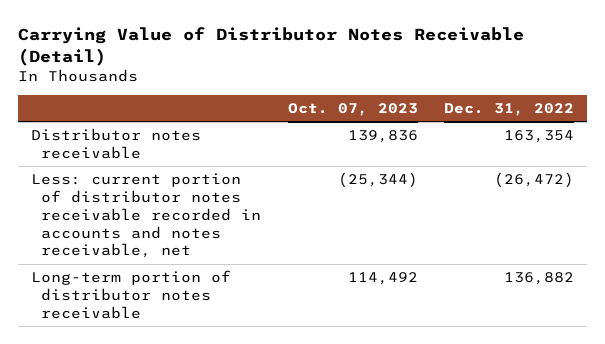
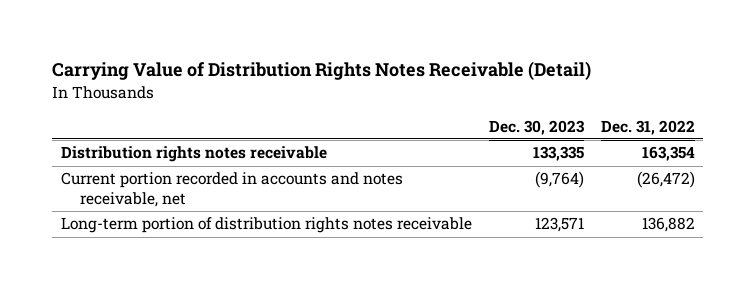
[18,27,525,66] Carrying Value of Distributor Notes Receivable (Detail) -> [52,61,592,81] Carrying Value of Distribution Rights Notes Receivable (Detail)
[287,102,418,116] Oct. 07, 2023 -> none
none -> [488,119,585,135] Dec. 30, 2023
[31,128,202,159] Distributor notes receivable -> [60,146,327,163] Distribution rights notes receivable
[31,173,262,259] Less: current portion of distributor notes receivable recorded in accounts and notes receivable, net -> [60,172,403,207] Current portion recorded in accounts and notes receivable, net
[31,270,232,319] Long-term portion of distributor notes receivable -> [60,217,472,234] Long-term portion of distribution rights notes receivable

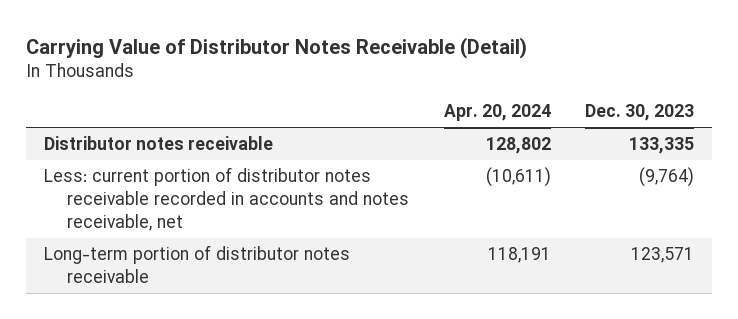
[52,61,592,81] Carrying Value of Distribution Rights Notes Receivable (Detail) -> [26,36,528,59] Carrying Value of Distributor Notes Receivable (Detail)
[600,119,695,135] Dec. 31, 2022 -> none
none -> [443,104,551,122] Apr. 20, 2024
[60,146,327,163] Distribution rights notes receivable -> [43,136,273,151] Distributor notes receivable
[60,172,403,207] Current portion recorded in accounts and notes receivable, net -> [43,167,409,231] Less: current portion of distributor notes receivable recorded in accounts and notes receivable, net
[60,217,472,234] Long-term portion of distribution rights notes receivable -> [43,245,350,284] Long-term portion of distributor notes receivable

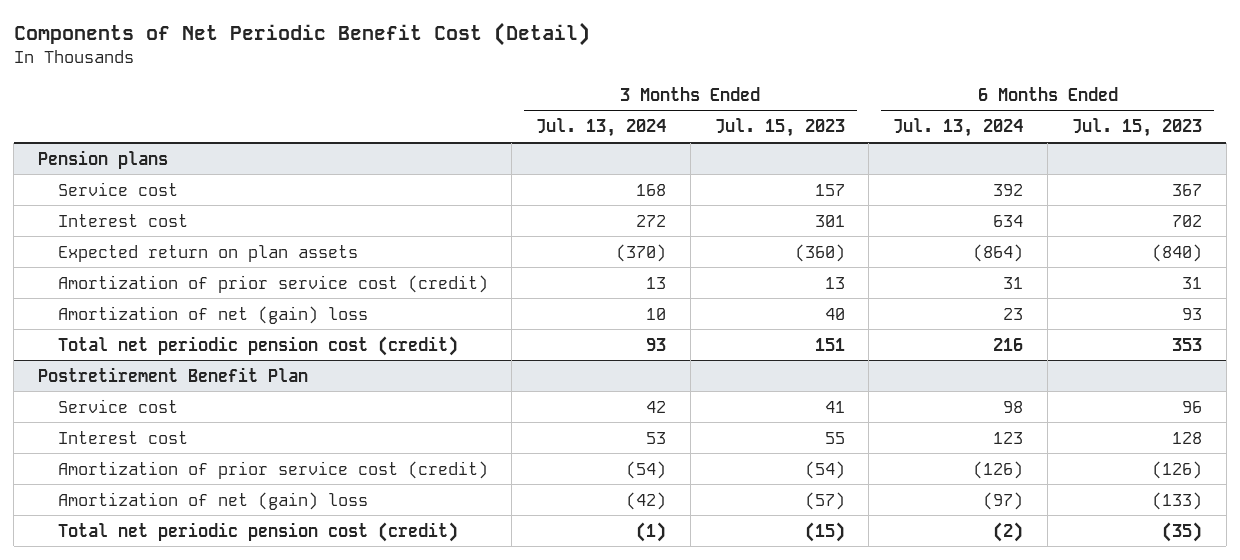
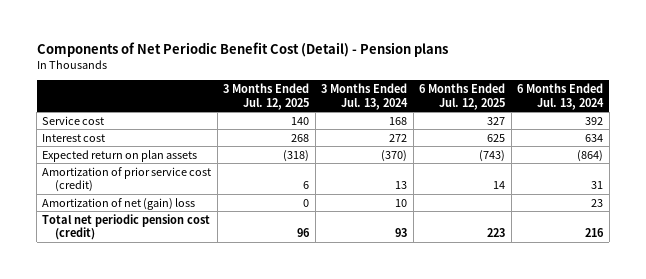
[13,21,590,46] Components of Net Periodic Benefit Cost (Detail) -> [36,41,448,57] Components of Net Periodic Benefit Cost (Detail) - Pension plans
[714,118,845,138] Jul. 15, 2023 -> none
[1071,118,1202,138] Jul. 15, 2023 -> none
none -> [223,83,310,110] 3 Months Ended Jul. 12, 2025
none -> [419,83,506,110] 6 Months Ended Jul. 12, 2025
[37,149,168,169] Pension plans -> none
[37,366,308,382] Postretirement Benefit Plan -> none
[57,398,178,413] Service cost -> none
[57,430,188,444] Interest cost -> none
[57,460,488,479] Amortization of prior service cost (credit) -> none
[57,491,368,510] Amortization of net (gain) loss -> none
[57,521,458,542] Total net periodic pension cost (credit) -> none

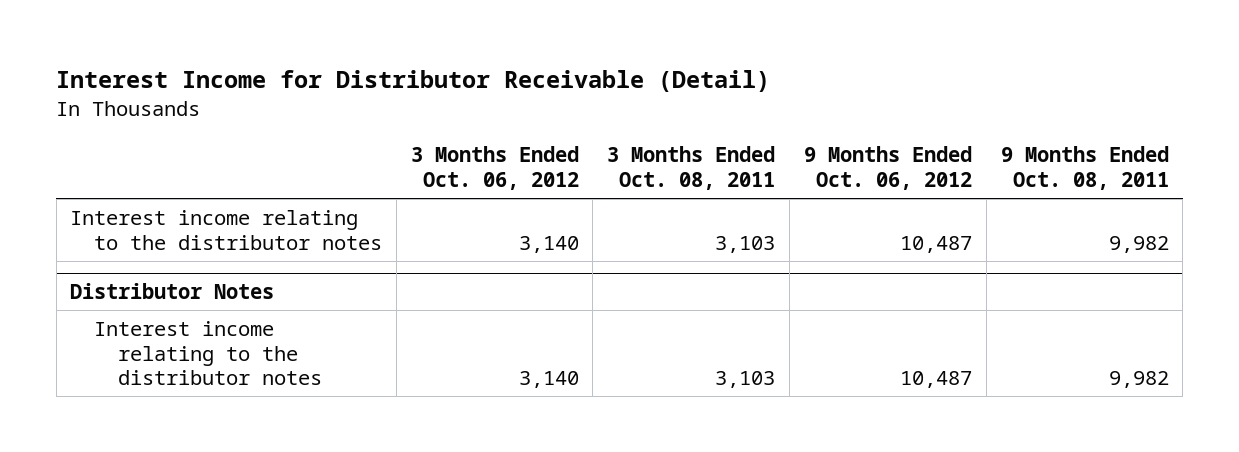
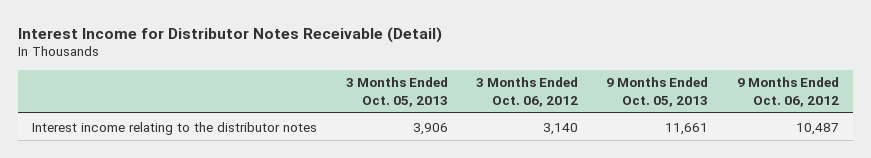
[56,70,771,93] Interest Income for Distributor Receivable (Detail) -> [17,26,442,43] Interest Income for Distributor Notes Receivable (Detail)
[607,146,776,190] 3 Months Ended Oct. 08, 2011 -> none
[1000,146,1169,190] 9 Months Ended Oct. 08, 2011 -> none
none -> [345,77,448,107] 3 Months Ended Oct. 05, 2013
none -> [606,77,709,107] 9 Months Ended Oct. 05, 2013
[70,283,275,300] Distributor Notes -> none
[94,320,322,386] Interest income relating to the distributor notes -> none

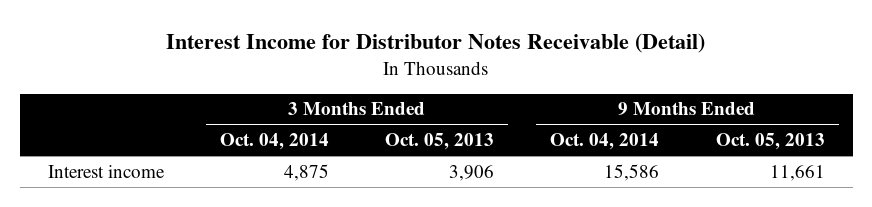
[475,77,578,107] 3 Months Ended Oct. 06, 2012 -> none
[736,77,839,107] 9 Months Ended Oct. 06, 2012 -> none
none -> [219,132,329,150] Oct. 04, 2014
none -> [550,132,660,150] Oct. 04, 2014
[32,121,318,135] Interest income relating to the distributor notes -> [47,164,165,178] Interest income

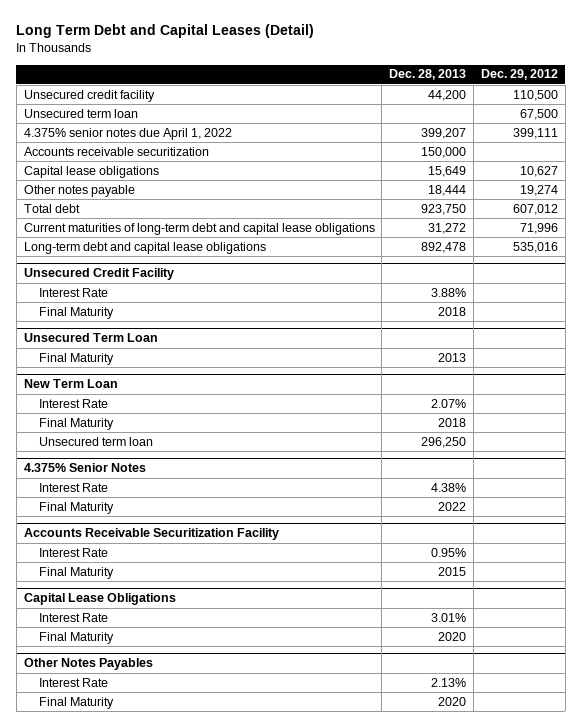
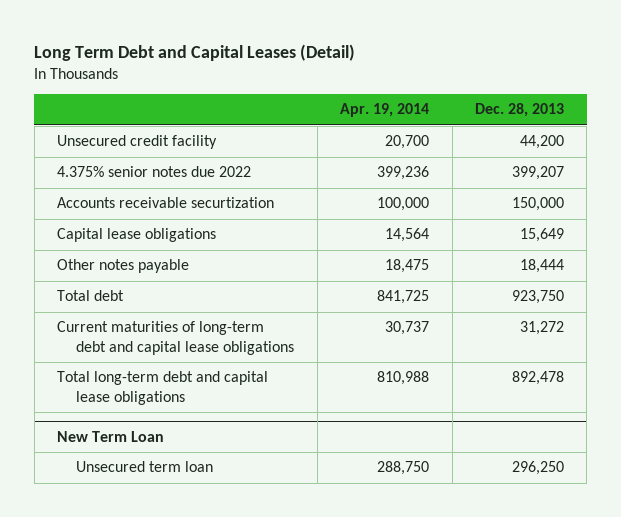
[480,69,558,81] Dec. 29, 2012 -> none
none -> [340,103,430,118] Apr. 19, 2014
[23,108,138,118] Unsecured term loan -> none
[23,127,232,140] 4.375% senior notes due April 1, 2022 -> [56,166,251,178] 4.375% senior notes due 2022
[23,146,209,156] Accounts receivable securitization -> [56,197,274,209] Accounts receivable securtization
[23,268,174,281] Unsecured Credit Facility -> none
[39,287,109,297] Interest Rate -> none
[39,306,115,319] Final Maturity -> none
[23,333,158,343] Unsecured Term Loan -> none
[39,352,115,365] Final Maturity -> none
[23,241,266,254] Long-term debt and capital lease obligations -> [56,371,268,405] Total long-term debt and capital lease obligations
[39,398,109,408] Interest Rate -> none
[39,417,115,430] Final Maturity -> none
[23,463,146,473] 4.375% Senior Notes -> none
[39,482,109,492] Interest Rate -> none
[39,501,115,514] Final Maturity -> none
[23,528,279,541] Accounts Receivable Securitization Facility -> none
[39,547,109,557] Interest Rate -> none
[39,566,115,579] Final Maturity -> none
[23,593,176,606] Capital Lease Obligations -> none
[39,612,109,622] Interest Rate -> none
[39,631,115,644] Final Maturity -> none
[23,658,153,671] Other Notes Payables -> none
[39,677,109,687] Interest Rate -> none
[39,696,115,709] Final Maturity -> none

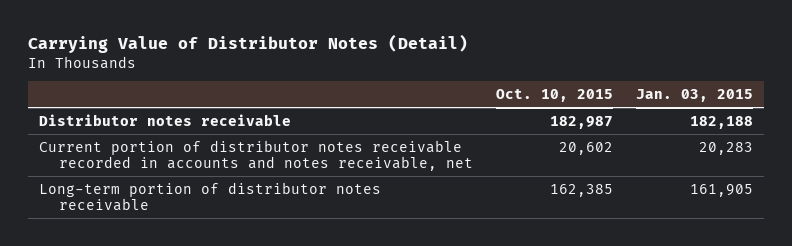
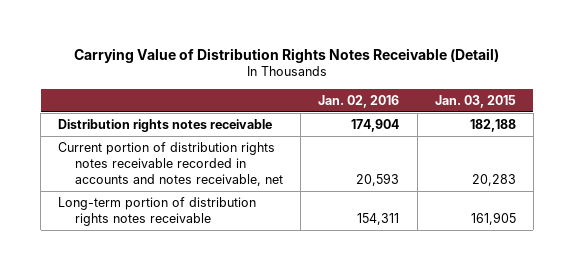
[27,34,468,54] Carrying Value of Distributor Notes (Detail) -> [74,47,500,63] Carrying Value of Distribution Rights Notes Receivable (Detail)
[495,89,613,103] Oct. 10, 2015 -> none
none -> [318,94,400,108] Jan. 02, 2016
[39,113,292,126] Distributor notes receivable -> [58,119,273,133] Distribution rights notes receivable
[39,139,473,172] Current portion of distributor notes receivable recorded in accounts and notes receivable, net -> [58,142,284,186] Current portion of distribution rights notes receivable recorded in accounts and notes receivable, net
[39,181,382,212] Long-term portion of distributor notes receivable -> [58,197,257,226] Long-term portion of distribution rights notes receivable

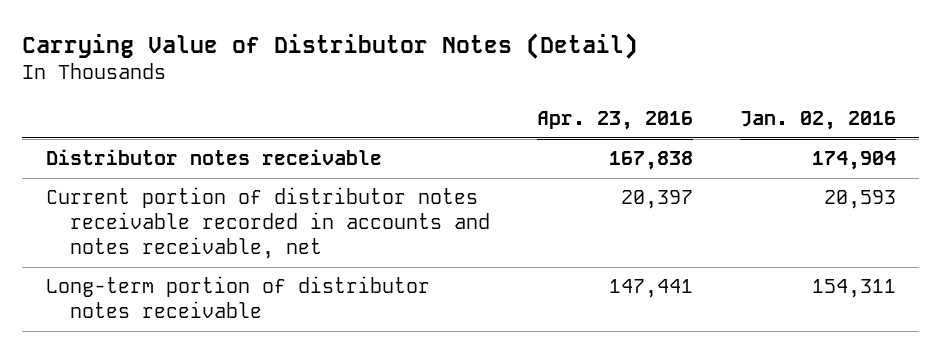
[74,47,500,63] Carrying Value of Distribution Rights Notes Receivable (Detail) -> [22,32,639,59] Carrying Value of Distributor Notes (Detail)
[434,94,516,108] Jan. 03, 2015 -> none
none -> [536,110,693,130] Apr. 23, 2016
[58,119,273,133] Distribution rights notes receivable -> [45,149,382,166] Distributor notes receivable
[58,142,284,186] Current portion of distribution rights notes receivable recorded in accounts and notes receivable, net -> [45,187,490,259] Current portion of distributor notes receivable recorded in accounts and notes receivable, net
[58,197,257,226] Long-term portion of distribution rights notes receivable -> [45,276,430,319] Long-term portion of distributor notes receivable

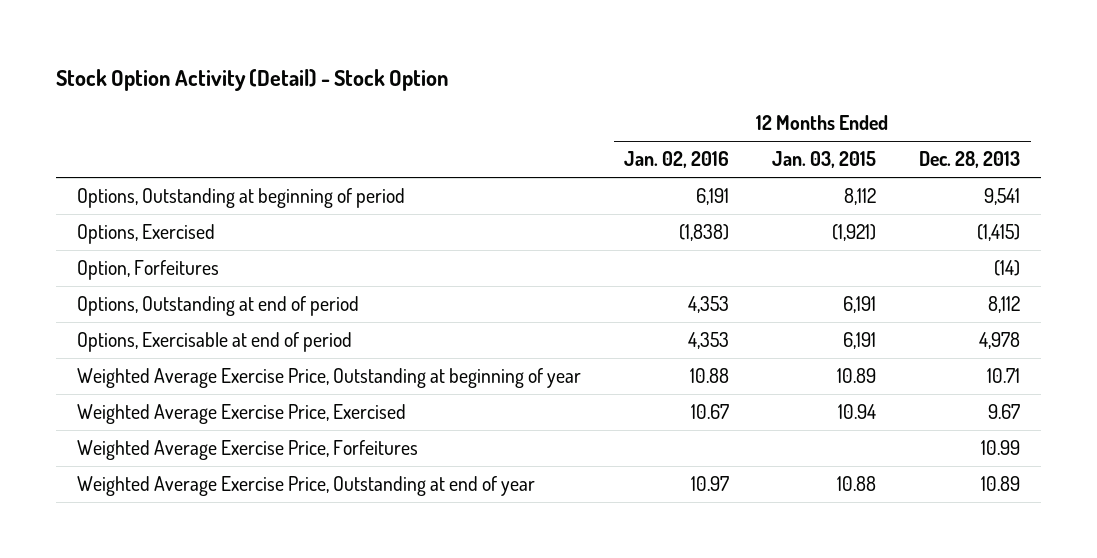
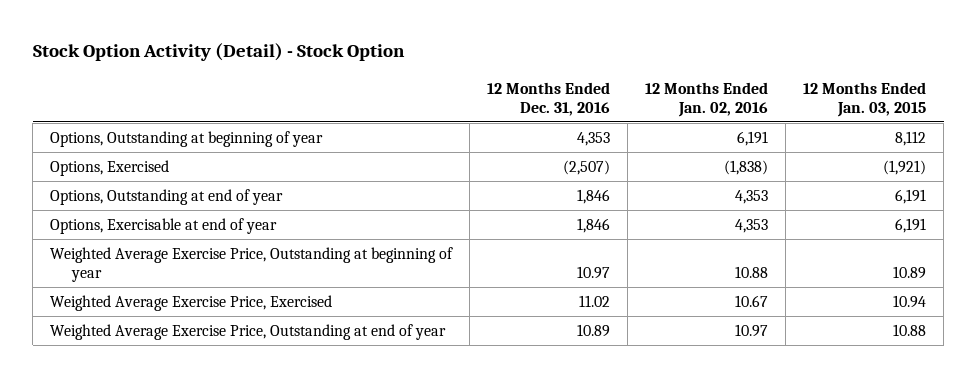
[919,151,1021,169] Dec. 28, 2013 -> none
none -> [487,81,611,116] 12 Months Ended Dec. 31, 2016
[77,188,406,209] Options, Outstanding at beginning of period -> [50,131,324,148] Options, Outstanding at beginning of year
[77,260,220,281] Option, Forfeitures -> none
[77,296,360,317] Options, Outstanding at end of period -> [50,189,284,206] Options, Outstanding at end of year
[77,332,353,353] Options, Exercisable at end of period -> [50,218,278,235] Options, Exercisable at end of year
[77,440,419,461] Weighted Average Exercise Price, Forfeitures -> none

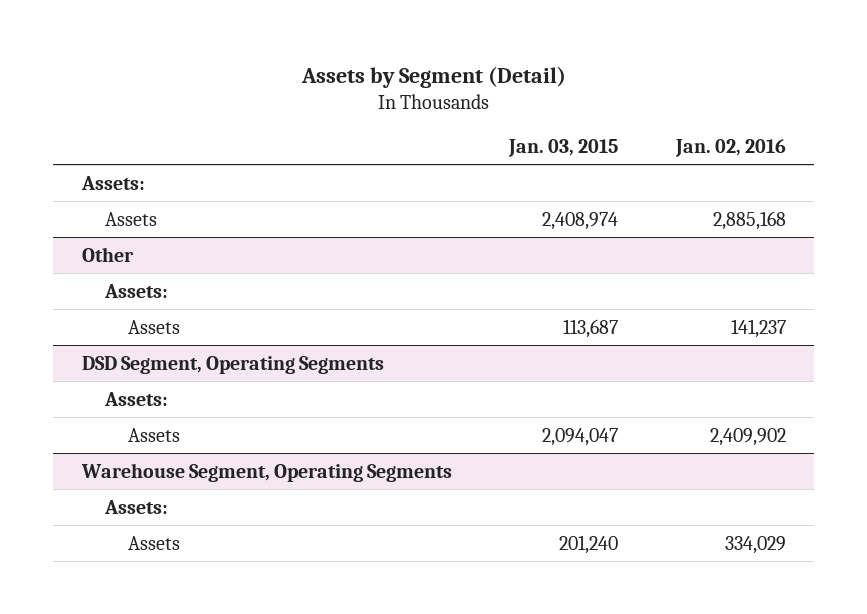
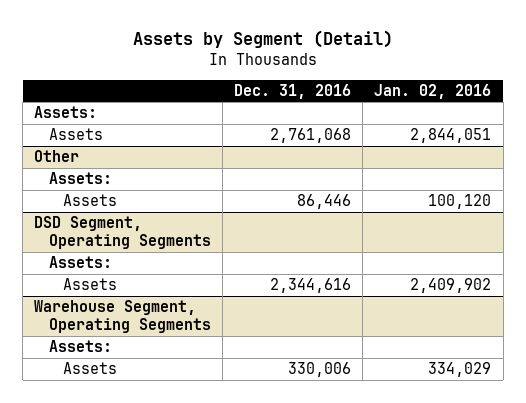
[508,138,619,157] Jan. 03, 2015 -> none
none -> [234,83,352,99] Dec. 31, 2016
[712,210,786,230] 2,885,168 -> [410,128,492,144] 2,844,051
[730,318,786,338] 141,237 -> [428,194,492,210] 100,120

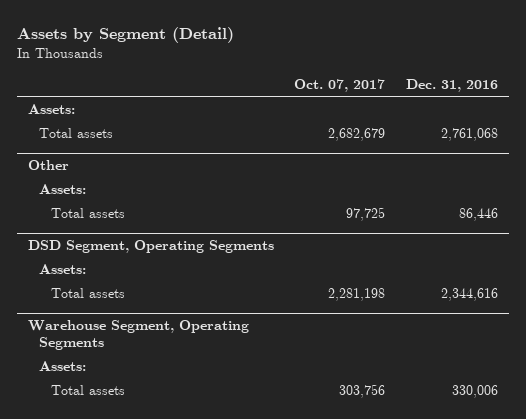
[374,83,492,99] Jan. 02, 2016 -> none
none -> [294,79,386,93] Oct. 07, 2017
[48,128,103,141] Assets -> [39,127,114,138] Total assets
[63,194,118,207] Assets -> [50,207,125,218] Total assets
[63,278,118,291] Assets -> [50,287,125,298] Total assets
[63,362,118,375] Assets -> [50,384,125,395] Total assets

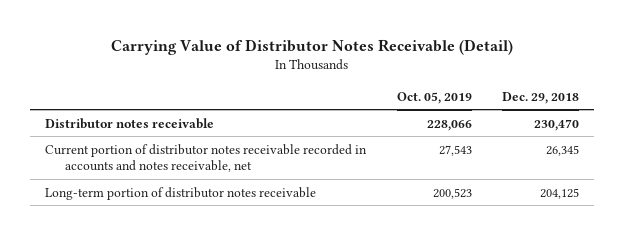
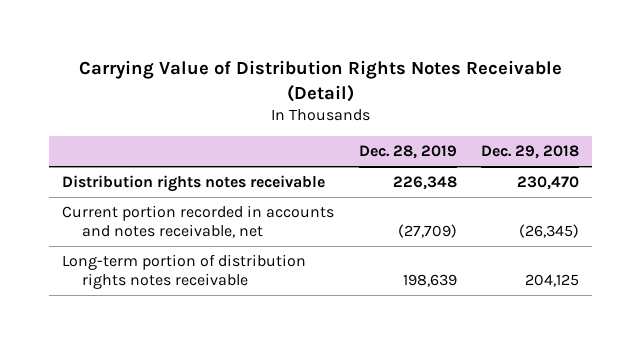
[111,38,514,55] Carrying Value of Distributor Notes Receivable (Detail) -> [78,60,562,102] Carrying Value of Distribution Rights Notes Receivable (Detail)
[396,91,472,104] Oct. 05, 2019 -> none
none -> [358,145,457,160] Dec. 28, 2019
[44,117,214,129] Distributor notes receivable -> [61,175,325,193] Distribution rights notes receivable
[44,143,367,173] Current portion of distributor notes receivable recorded in accounts and notes receivable, net -> [61,205,334,238] Current portion recorded in accounts and notes receivable, net
[546,144,580,156] 26,345 -> [519,223,580,238] (26,345)
[44,186,316,200] Long-term portion of distributor notes receivable -> [61,254,306,289] Long-term portion of distribution rights notes receivable

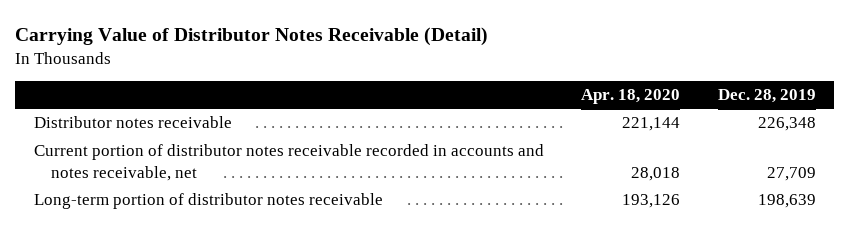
[78,60,562,102] Carrying Value of Distribution Rights Notes Receivable (Detail) -> [15,27,489,47] Carrying Value of Distributor Notes Receivable (Detail)
[481,145,580,160] Dec. 29, 2018 -> none
none -> [581,88,681,104] Apr. 18, 2020
[61,175,325,193] Distribution rights notes receivable -> [33,116,232,129] Distributor notes receivable
[61,205,334,238] Current portion recorded in accounts and notes receivable, net -> [33,144,544,181] Current portion of distributor notes receivable recorded in accounts and notes receivable, net
[397,223,457,238] (27,709) -> [766,166,816,181] 27,709
[61,254,306,289] Long-term portion of distribution rights notes receivable -> [33,193,383,210] Long-term portion of distributor notes receivable

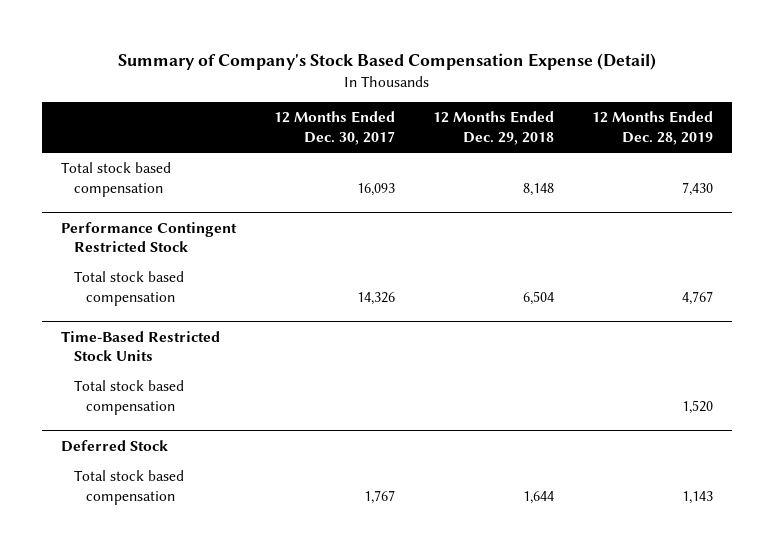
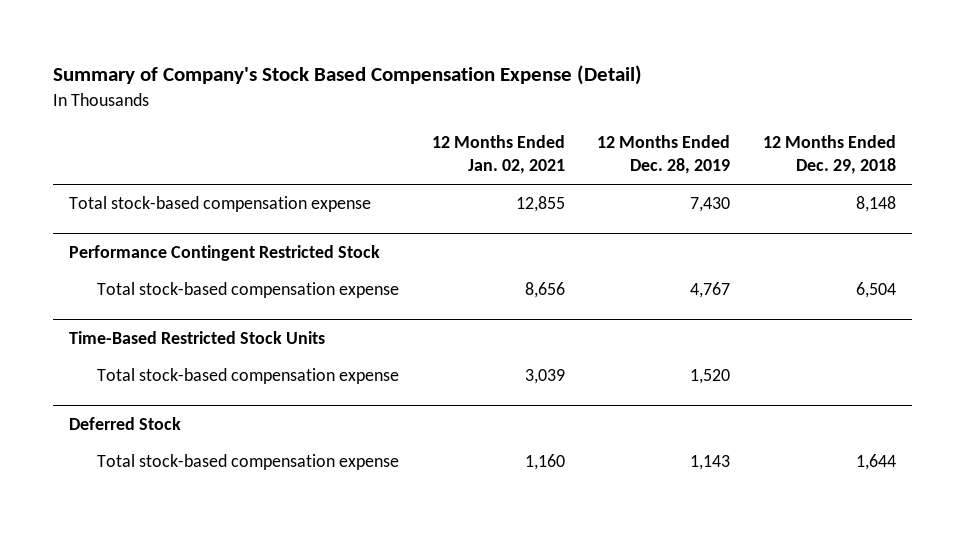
[274,111,396,145] 12 Months Ended Dec. 30, 2017 -> none
none -> [431,135,565,175] 12 Months Ended Jan. 02, 2021
[61,162,172,197] Total stock based compensation -> [69,196,372,213] Total stock-based compensation expense
[73,271,184,306] Total stock based compensation -> [96,282,399,299] Total stock-based compensation expense
[73,380,184,415] Total stock based compensation -> [96,368,399,385] Total stock-based compensation expense
[73,470,184,505] Total stock based compensation -> [96,454,399,471] Total stock-based compensation expense

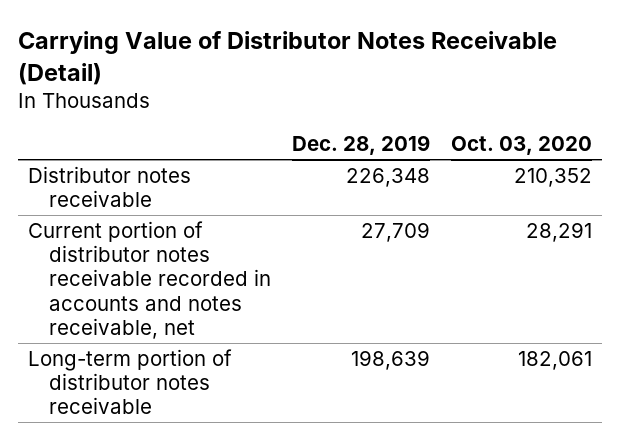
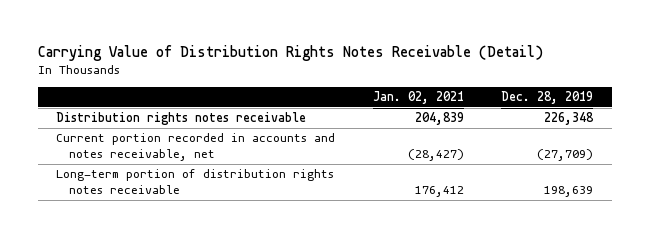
[17,31,557,85] Carrying Value of Distributor Notes Receivable (Detail) -> [37,45,543,62] Carrying Value of Distribution Rights Notes Receivable (Detail)
[450,136,592,156] Oct. 03, 2020 -> none
none -> [372,91,464,105] Jan. 02, 2021
[28,165,192,208] Distributor notes receivable -> [56,112,307,126] Distribution rights notes receivable
[28,220,271,339] Current portion of distributor notes receivable recorded in accounts and notes receivable, net -> [56,133,336,161] Current portion recorded in accounts and notes receivable, net
[360,221,430,242] 27,709 -> [537,148,594,161] (27,709)
[28,348,233,415] Long-term portion of distributor notes receivable -> [56,169,335,194] Long-term portion of distribution rights notes receivable

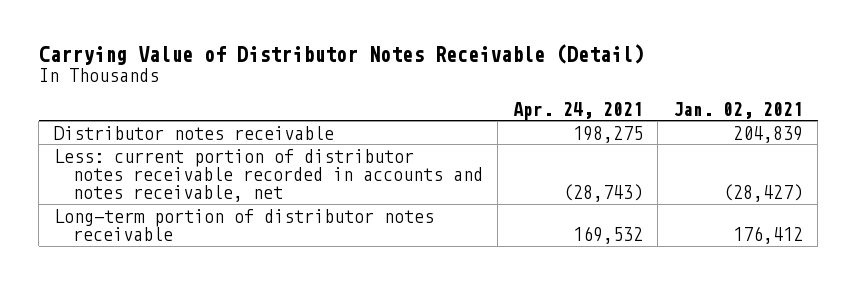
[37,45,543,62] Carrying Value of Distribution Rights Notes Receivable (Detail) -> [38,43,644,65] Carrying Value of Distributor Notes Receivable (Detail)
[501,91,594,105] Dec. 28, 2019 -> none
none -> [512,101,643,120] Apr. 24, 2021
[56,112,307,126] Distribution rights notes receivable -> [53,125,334,140] Distributor notes receivable
[56,133,336,161] Current portion recorded in accounts and notes receivable, net -> [53,148,484,203] Less: current portion of distributor notes receivable recorded in accounts and notes receivable, net
[56,169,335,194] Long-term portion of distribution rights notes receivable -> [53,208,434,241] Long-term portion of distributor notes receivable

